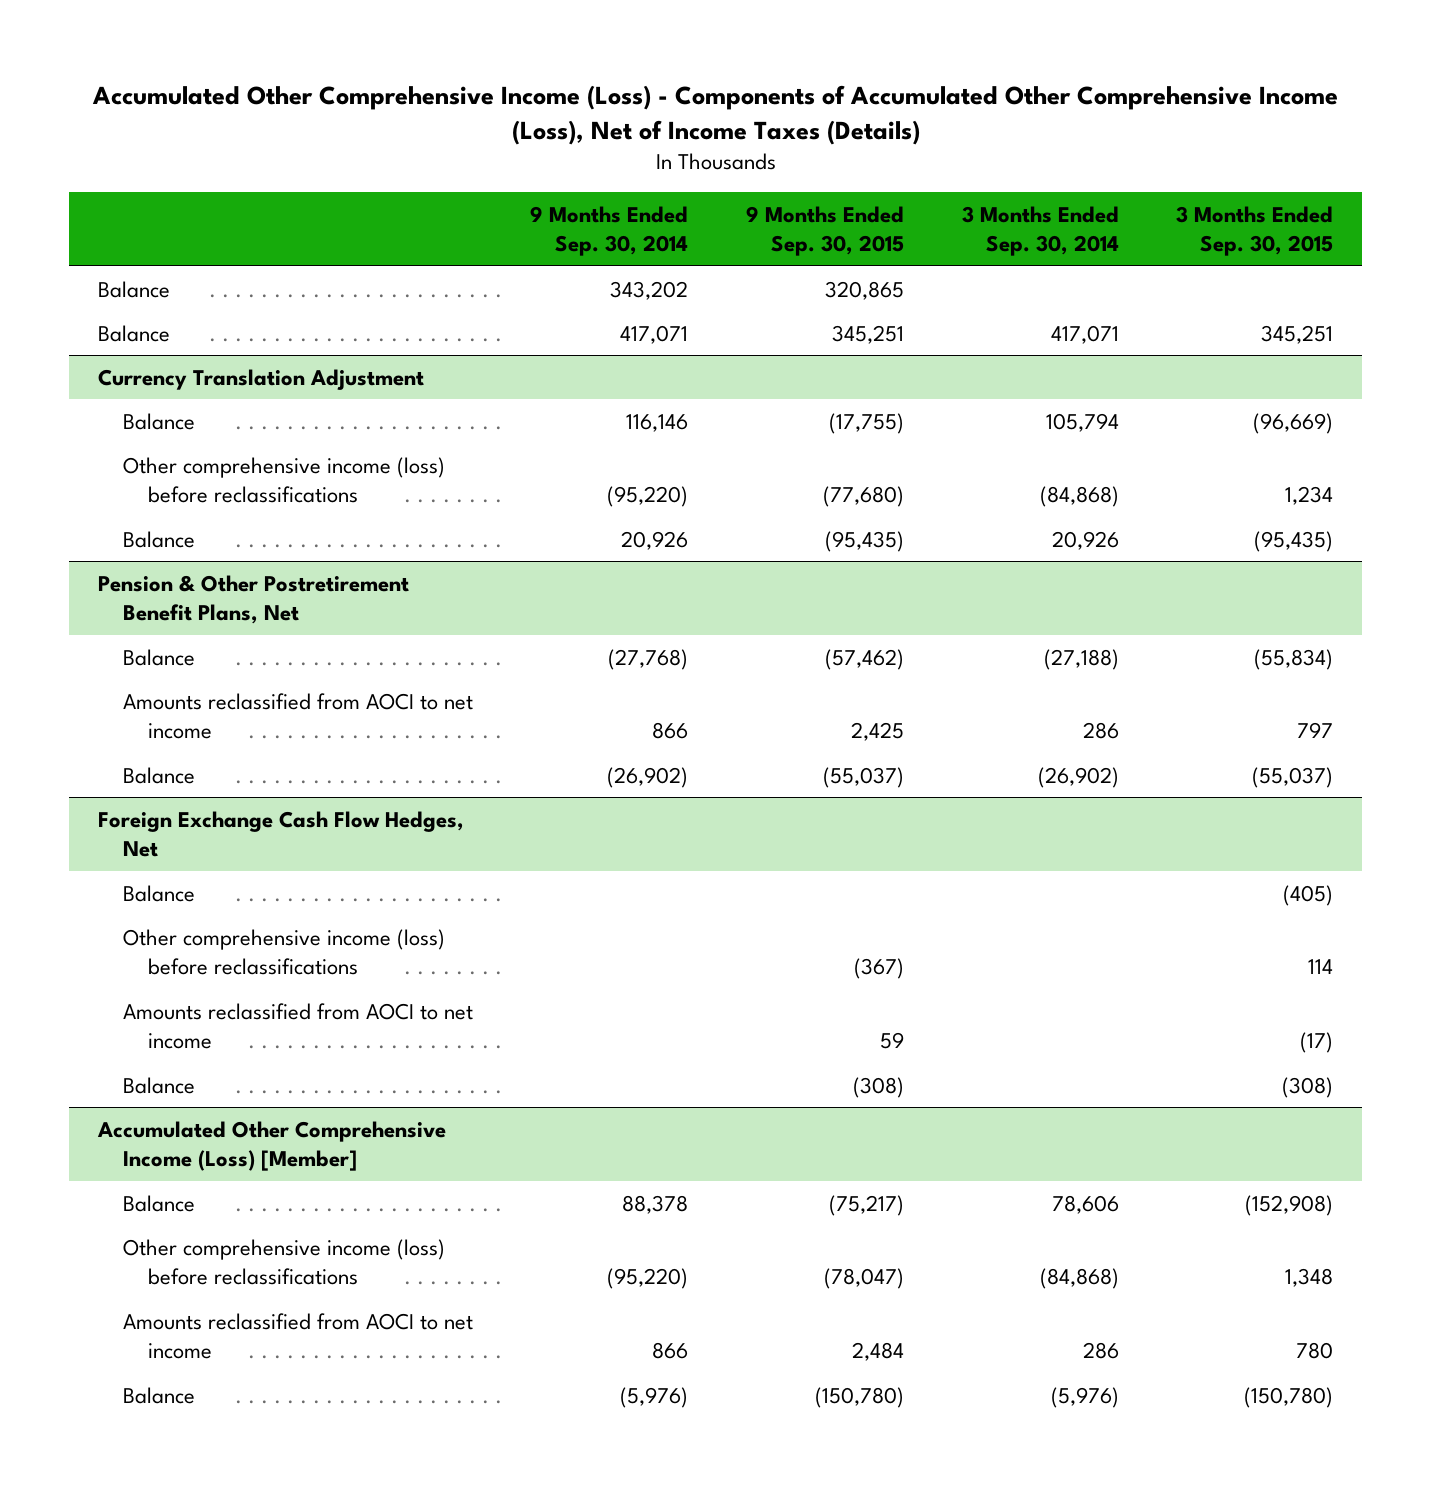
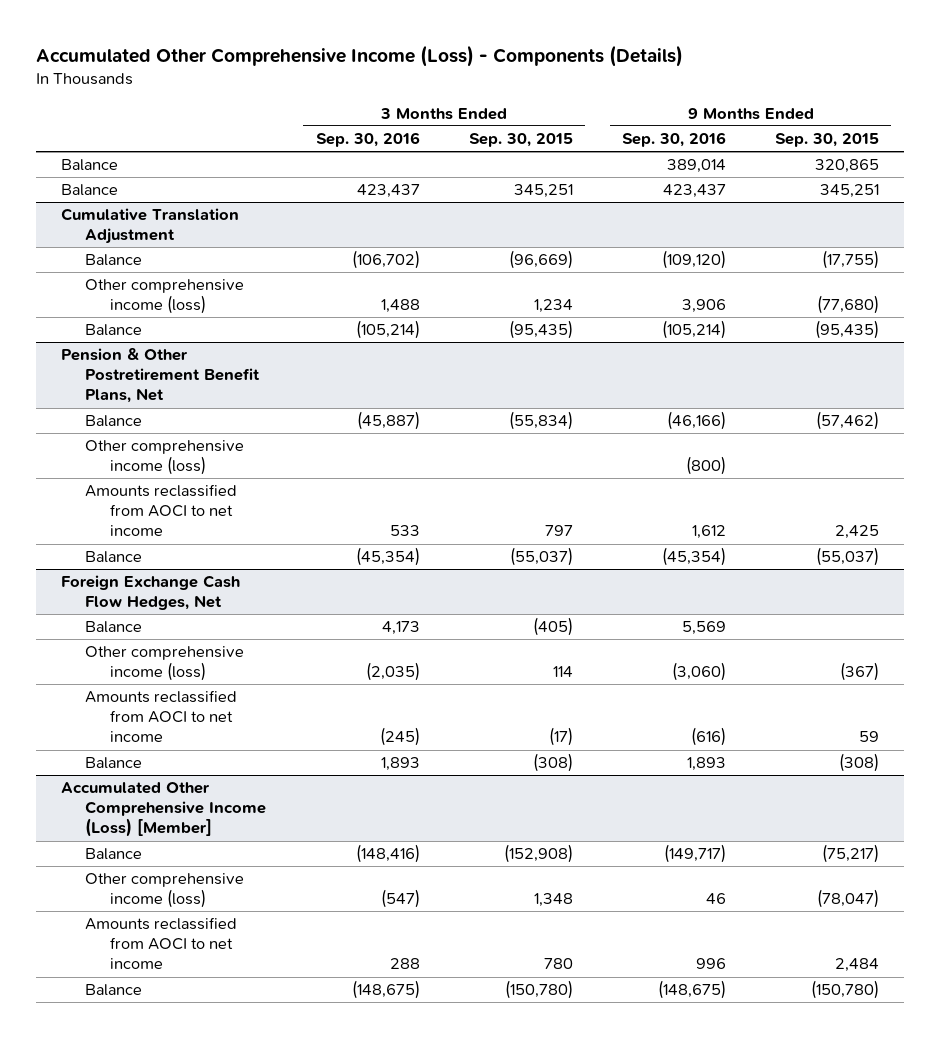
[91,85,1338,146] Accumulated Other Comprehensive Income (Loss) - Components of Accumulated Other Comprehensive Income (Loss), Net of Income Taxes (Details) -> [36,44,684,67] Accumulated Other Comprehensive Income (Loss) - Components (Details)
[530,205,689,256] 9 Months Ended Sep. 30, 2014 -> none
[961,205,1119,256] 3 Months Ended Sep. 30, 2014 -> none
none -> [315,132,420,148] Sep. 30, 2016
none -> [621,132,726,148] Sep. 30, 2016
[97,368,424,390] Currency Translation Adjustment -> [60,208,239,245] Cumulative Translation Adjustment
[122,456,445,503] Other comprehensive income (loss) before reclassifications -> [85,279,245,315] Other comprehensive income (loss)
none -> [85,440,245,476] Other comprehensive income (loss)
[122,928,445,975] Other comprehensive income (loss) before reclassifications -> [85,646,245,682] Other comprehensive income (loss)
[122,1238,445,1285] Other comprehensive income (loss) before reclassifications -> [85,873,245,909] Other comprehensive income (loss)

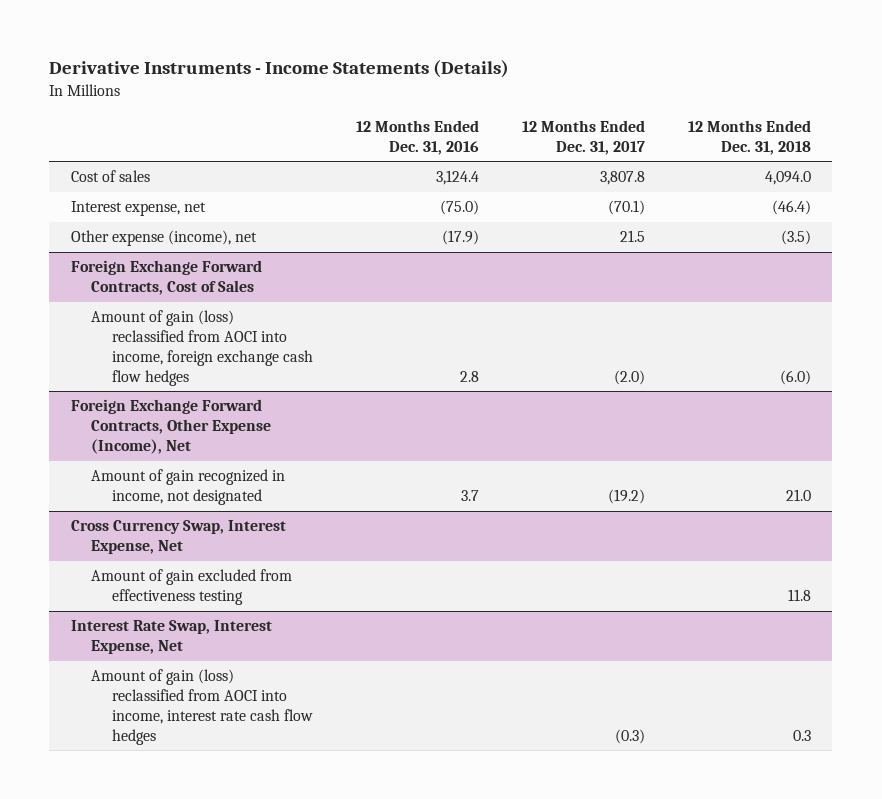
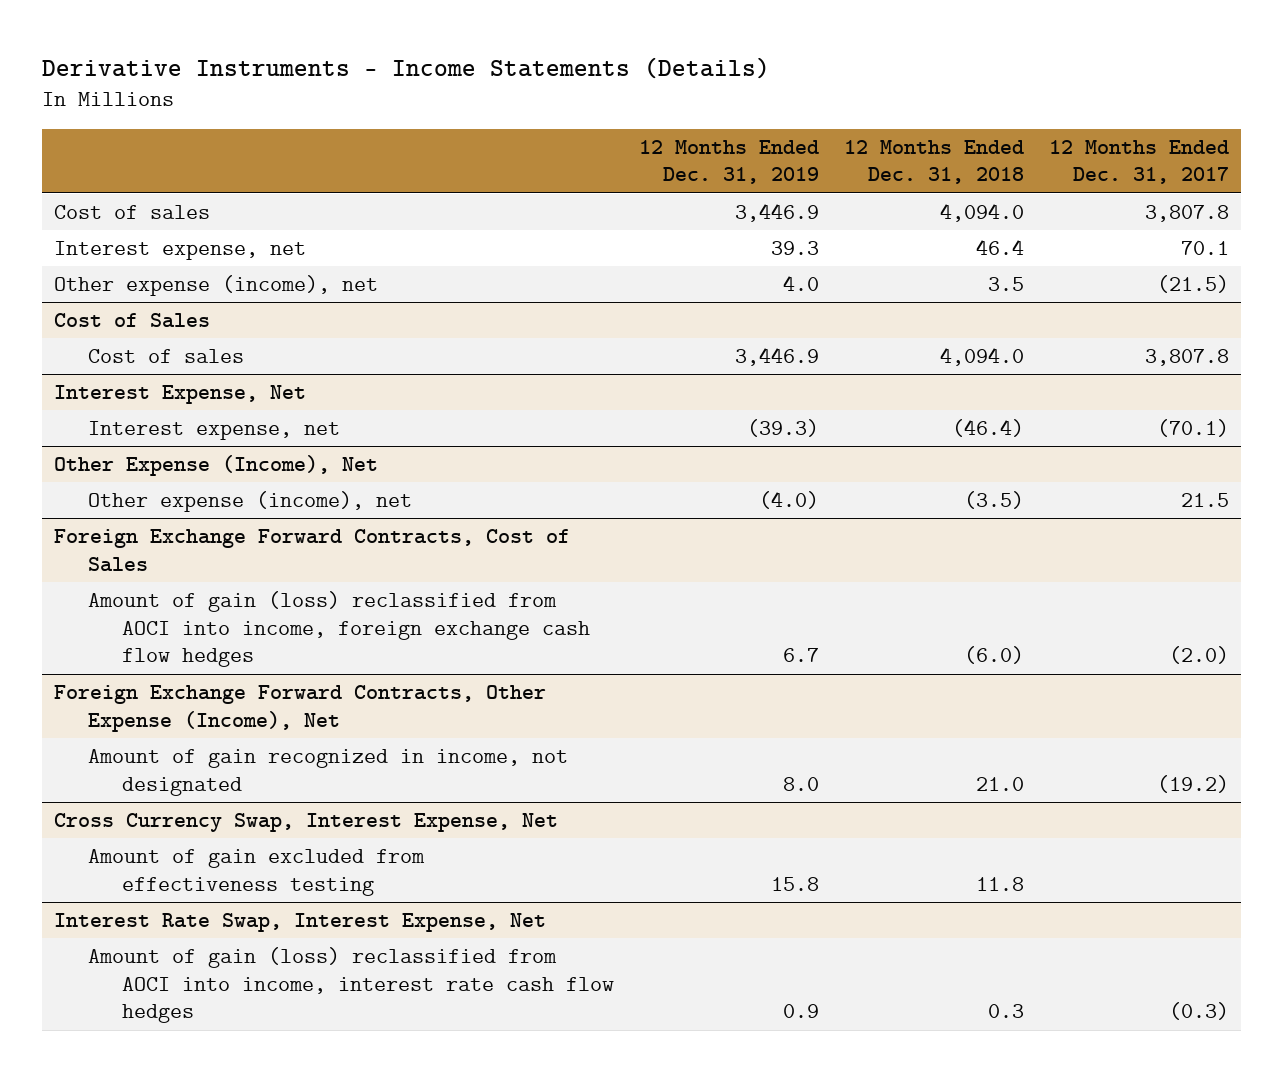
[356,119,480,155] 12 Months Ended Dec. 31, 2016 -> none
none -> [638,139,819,185] 12 Months Ended Dec. 31, 2019
none -> [54,240,307,260] Interest expense, net
none -> [54,274,379,296] Other expense (income), net
none -> [54,312,211,328] Cost of Sales
none -> [87,348,244,363] Cost of sales
none -> [54,384,307,404] Interest Expense, Net
none -> [54,454,379,476] Other Expense (Income), Net

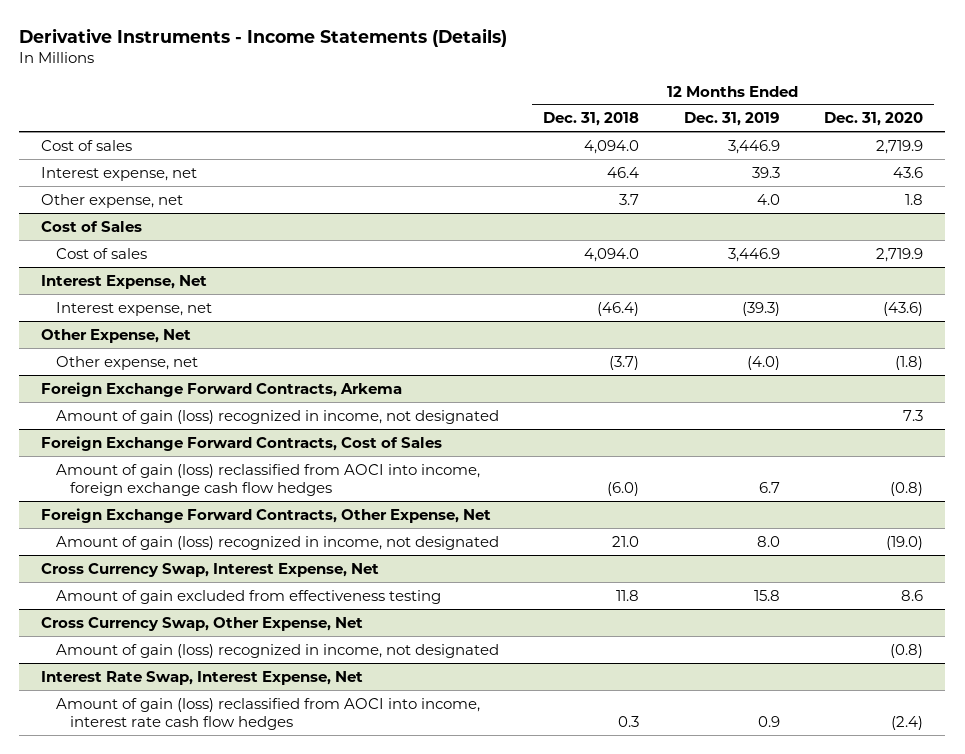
[1048,139,1229,185] 12 Months Ended Dec. 31, 2017 -> none
none -> [824,112,924,127] Dec. 31, 2020
[54,274,379,296] Other expense (income), net -> [41,193,184,208] Other expense, net
[987,276,1024,291] 3.5 -> [619,193,640,205] 3.7
[54,454,379,476] Other Expense (Income), Net -> [41,328,192,343] Other Expense, Net
[87,490,412,512] Other expense (income), net -> [55,355,198,370] Other expense, net
[963,490,1024,509] (3.5) -> [609,355,640,370] (3.7)
none -> [41,381,403,397] Foreign Exchange Forward Contracts, Arkema
none -> [55,409,499,424] Amount of gain (loss) recognized in income, not designated
[54,684,547,732] Foreign Exchange Forward Contracts, Other Expense (Income), Net -> [41,507,492,523] Foreign Exchange Forward Contracts, Other Expense, Net
[87,748,568,796] Amount of gain recognized in income, not designated -> [55,535,499,550] Amount of gain (loss) recognized in income, not designated
none -> [41,616,364,631] Cross Currency Swap, Other Expense, Net
none -> [55,643,499,658] Amount of gain (loss) recognized in income, not designated

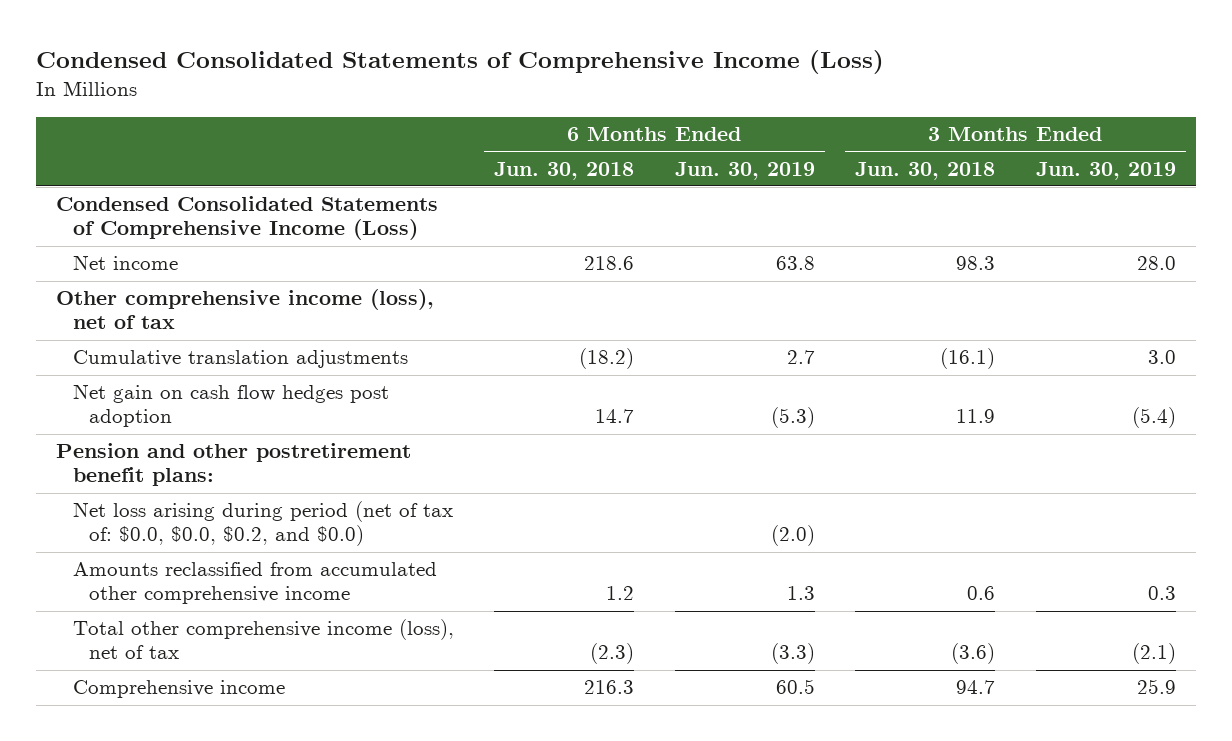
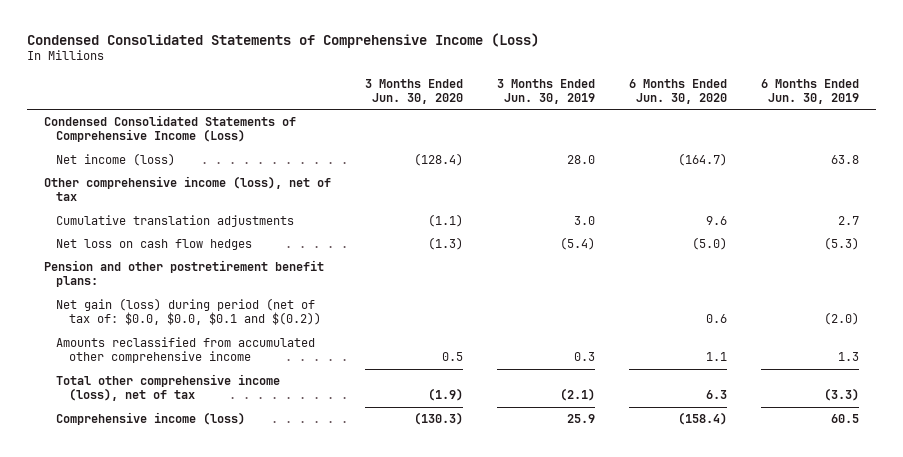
[494,161,635,180] Jun. 30, 2018 -> none
[855,161,996,180] Jun. 30, 2018 -> none
none -> [364,78,463,104] 3 Months Ended Jun. 30, 2020
none -> [629,78,728,104] 6 Months Ended Jun. 30, 2020
[72,255,178,271] Net income -> [56,152,176,166] Net income (loss)
[72,384,389,428] Net gain on cash flow hedges post adoption -> [56,238,253,250] Net loss on cash flow hedges
[72,501,453,547] Net loss arising during period (net of tax of: $0.0, $0.0, $0.2, and $0.0) -> [56,297,321,326] Net gain (loss) during period (net of tax of: $0.0, $0.0, $0.1 and $(0.2))
[72,680,285,699] Comprehensive income -> [56,411,246,425] Comprehensive income (loss)

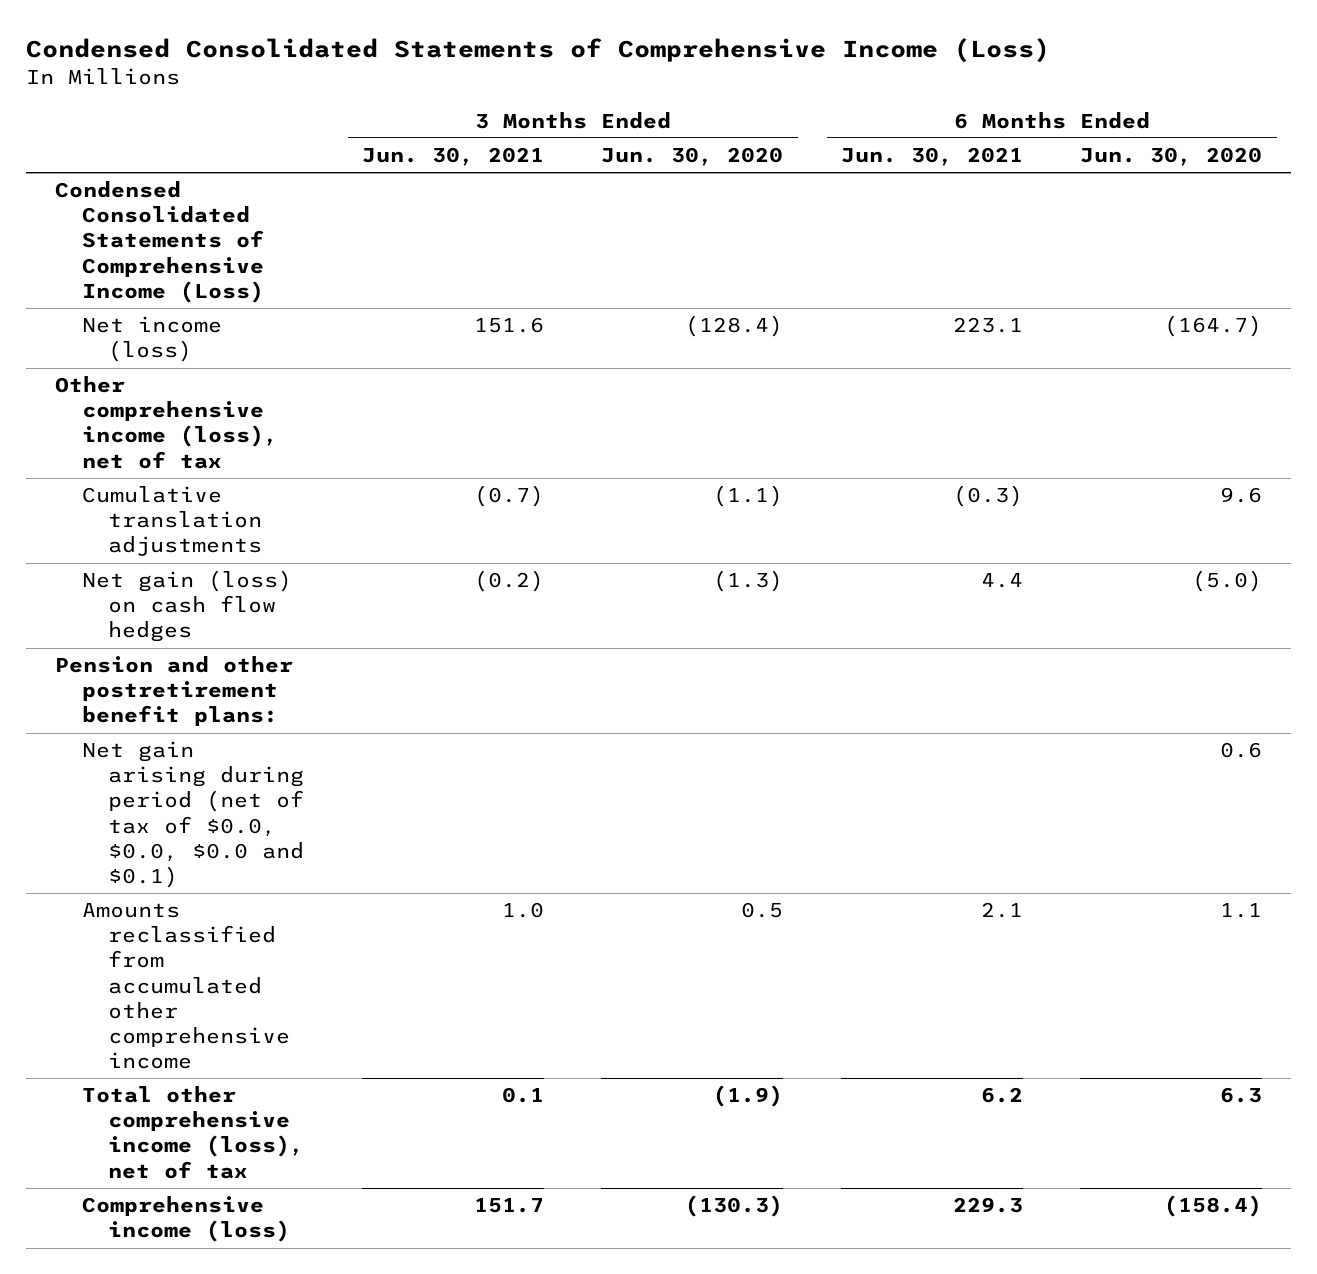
[497,78,596,104] 3 Months Ended Jun. 30, 2019 -> none
[761,78,860,104] 6 Months Ended Jun. 30, 2019 -> none
none -> [361,147,544,167] Jun. 30, 2021
none -> [840,147,1023,167] Jun. 30, 2021
[56,238,253,250] Net loss on cash flow hedges -> [81,570,292,643] Net gain (loss) on cash flow hedges
[56,297,321,326] Net gain (loss) during period (net of tax of: $0.0, $0.0, $0.1 and $(0.2)) -> [81,741,305,888] Net gain arising during period (net of tax of $0.0, $0.0, $0.0 and $0.1)

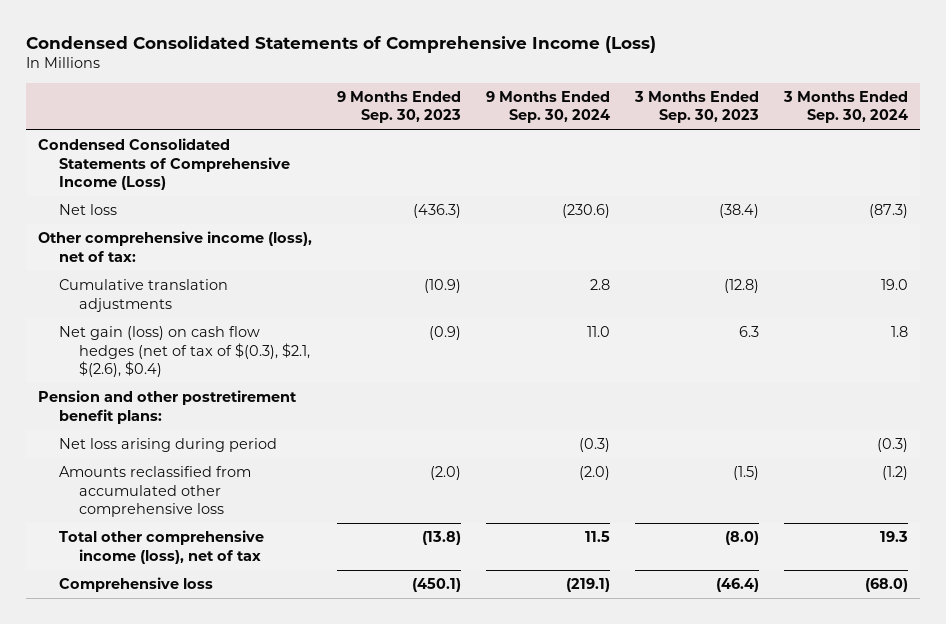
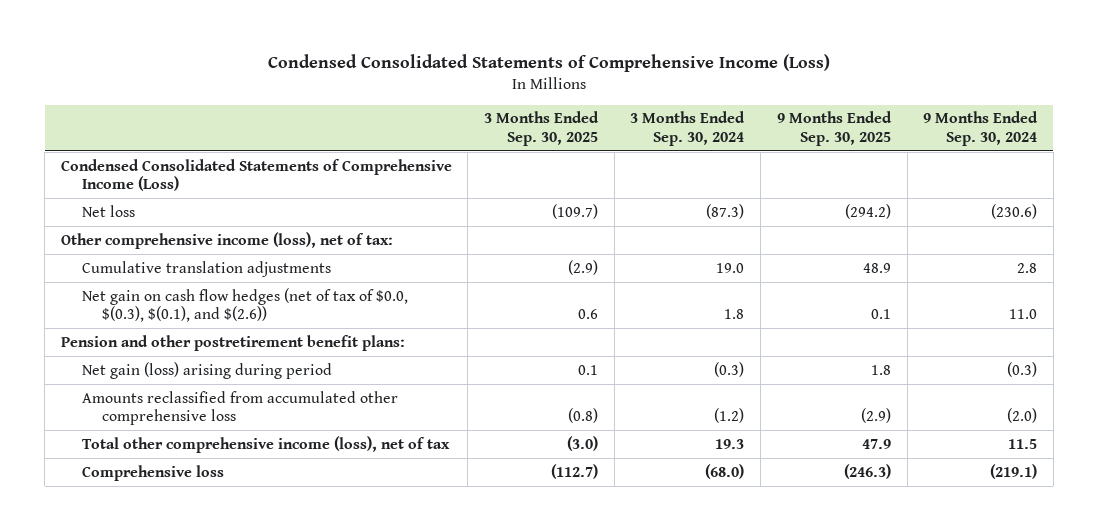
[337,91,462,124] 9 Months Ended Sep. 30, 2023 -> none
[633,91,759,124] 3 Months Ended Sep. 30, 2023 -> none
none -> [484,111,600,146] 3 Months Ended Sep. 30, 2025
none -> [776,111,892,146] 9 Months Ended Sep. 30, 2025
[58,326,311,377] Net gain (loss) on cash flow hedges (net of tax of $(0.3), $2.1, $(2.6), $0.4) -> [81,287,408,323] Net gain on cash flow hedges (net of tax of $0.0, $(0.3), $(0.1), and $(2.6))
[58,438,277,453] Net loss arising during period -> [81,361,332,379] Net gain (loss) arising during period

